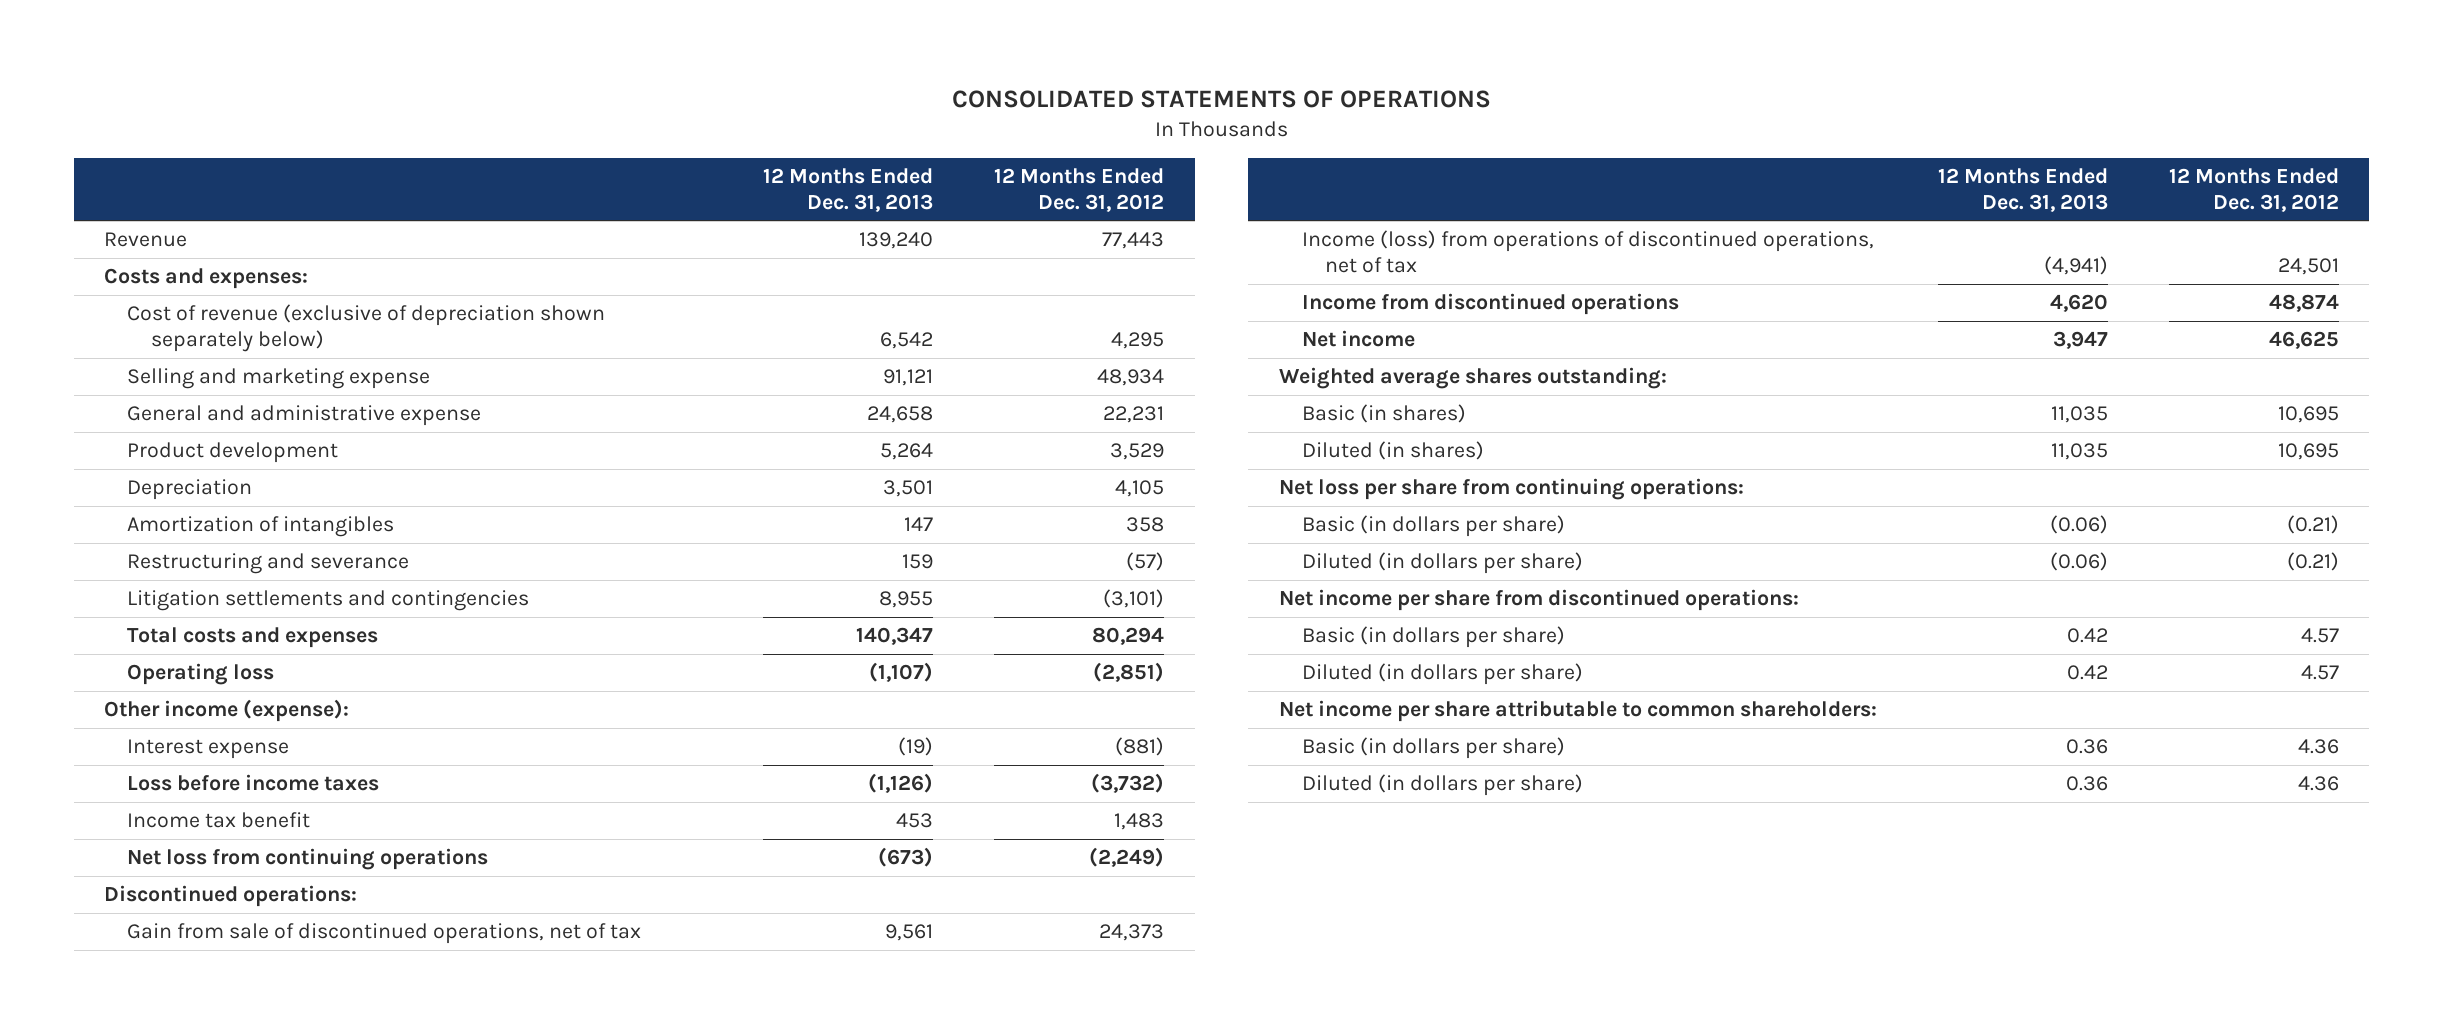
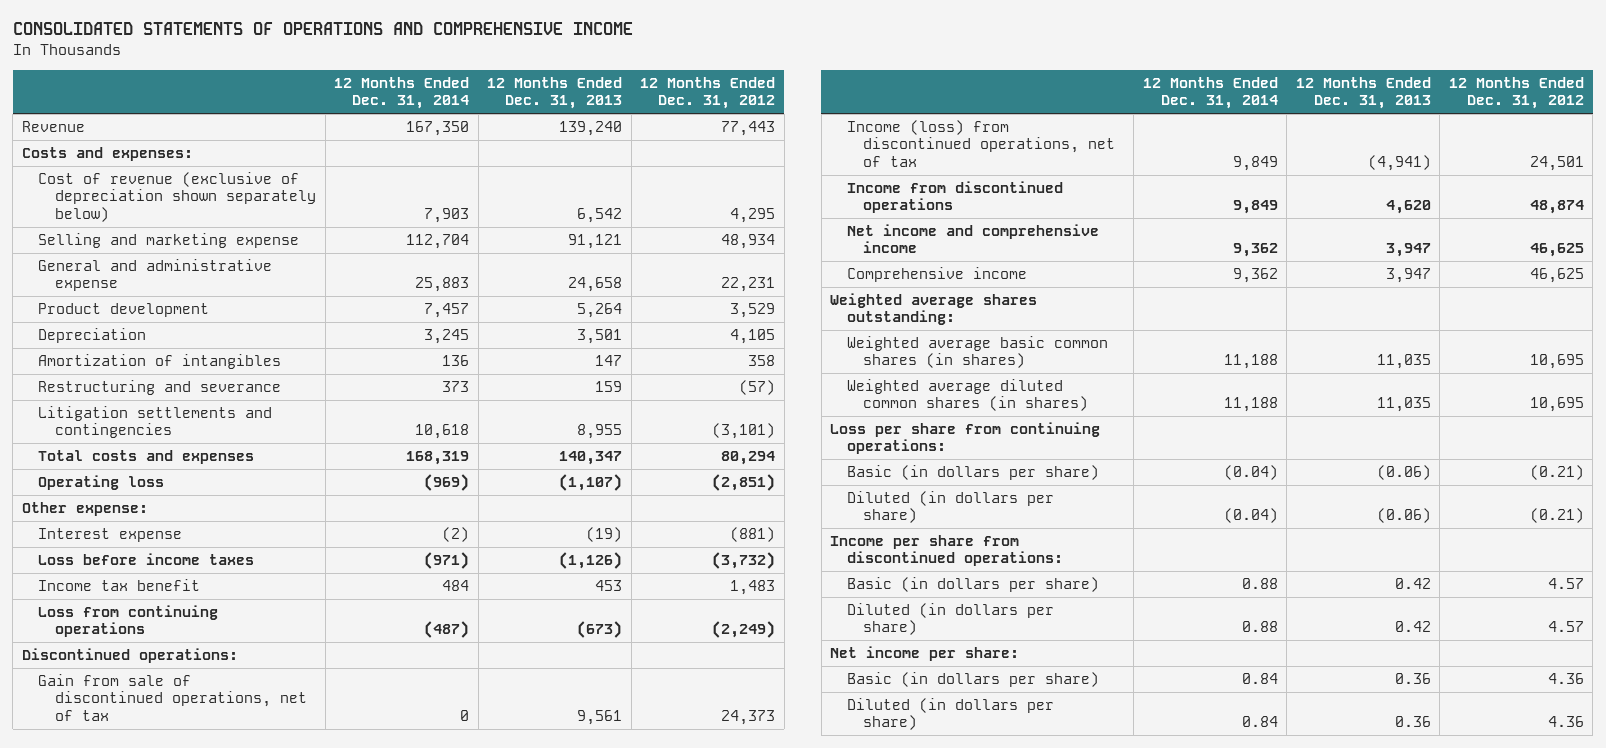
[951,90,1491,109] CONSOLIDATED STATEMENTS OF OPERATIONS -> [12,22,633,36] CONSOLIDATED STATEMENTS OF OPERATIONS AND COMPREHENSIVE INCOME
none -> [334,77,470,110] 12 Months Ended Dec. 31, 2014
[104,699,350,723] Other income (expense): -> [21,502,148,517] Other expense:
[127,848,489,871] Net loss from continuing operations -> [38,605,219,638] Loss from continuing operations
[1302,230,1875,273] Income (loss) from operations of discontinued operations, net of tax -> [846,120,1116,167] Income (loss) from discontinued operations, net of tax
[1302,330,1416,348] Net income -> [846,224,1099,254] Net income and comprehensive income
none -> [846,267,1027,283] Comprehensive income
[1302,404,1467,424] Basic (in shares) -> [846,336,1108,369] Weighted average basic common shares (in shares)
[1302,441,1485,461] Diluted (in shares) -> [846,379,1089,412] Weighted average diluted common shares (in shares)
[1278,478,1744,501] Net loss per share from continuing operations: -> [830,422,1101,455] Loss per share from continuing operations:
[1278,589,1799,612] Net income per share from discontinued operations: -> [830,535,1063,567] Income per share from discontinued operations:
[1278,700,1877,723] Net income per share attributable to common shareholders: -> [830,646,1020,662] Net income per share:

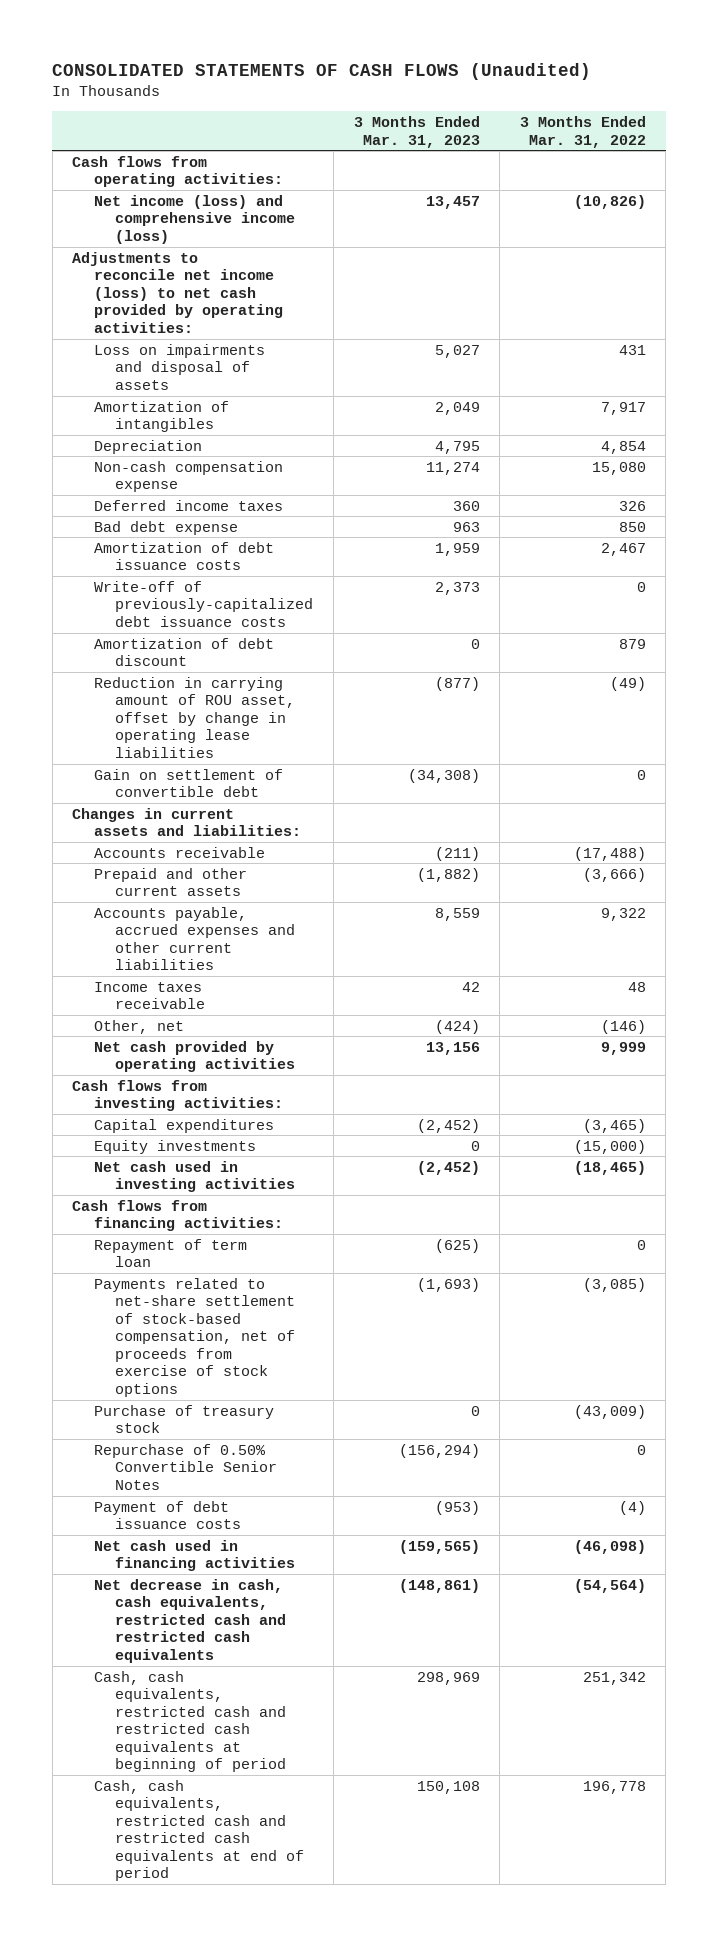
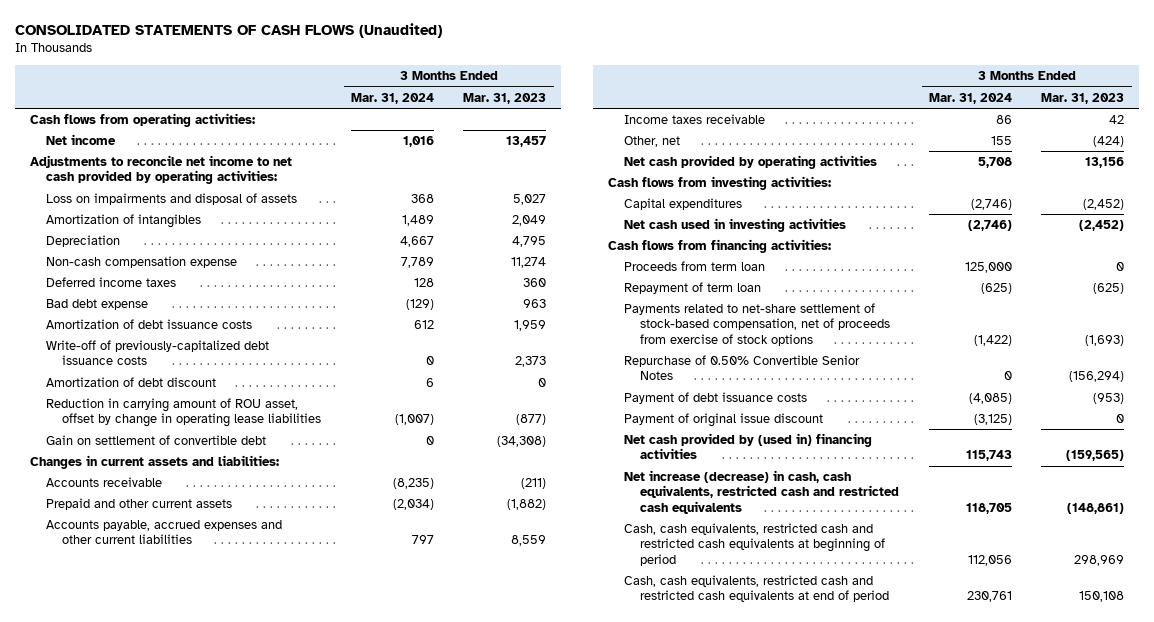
[519,116,646,148] 3 Months Ended Mar. 31, 2022 -> none
none -> [350,92,434,104] Mar. 31, 2024
[93,194,296,244] Net income (loss) and comprehensive income (loss) -> [46,134,117,146] Net income
[72,251,283,333] Adjustments to reconcile net income (loss) to net cash provided by operating activities: -> [30,155,293,185] Adjustments to reconcile net income to net cash provided by operating activities:
[93,1139,256,1154] Equity investments -> none
none -> [624,261,766,272] Proceeds from term loan
[93,1404,274,1434] Purchase of treasury stock -> none
none -> [624,413,824,428] Payment of original issue discount
[93,1539,296,1572] Net cash used in financing activities -> [624,433,873,460] Net cash provided by (used in) financing activities
[93,1578,287,1663] Net decrease in cash, cash equivalents, restricted cash and restricted cash equivalents -> [624,470,900,514] Net increase (decrease) in cash, cash equivalents, restricted cash and restricted cash equivalents

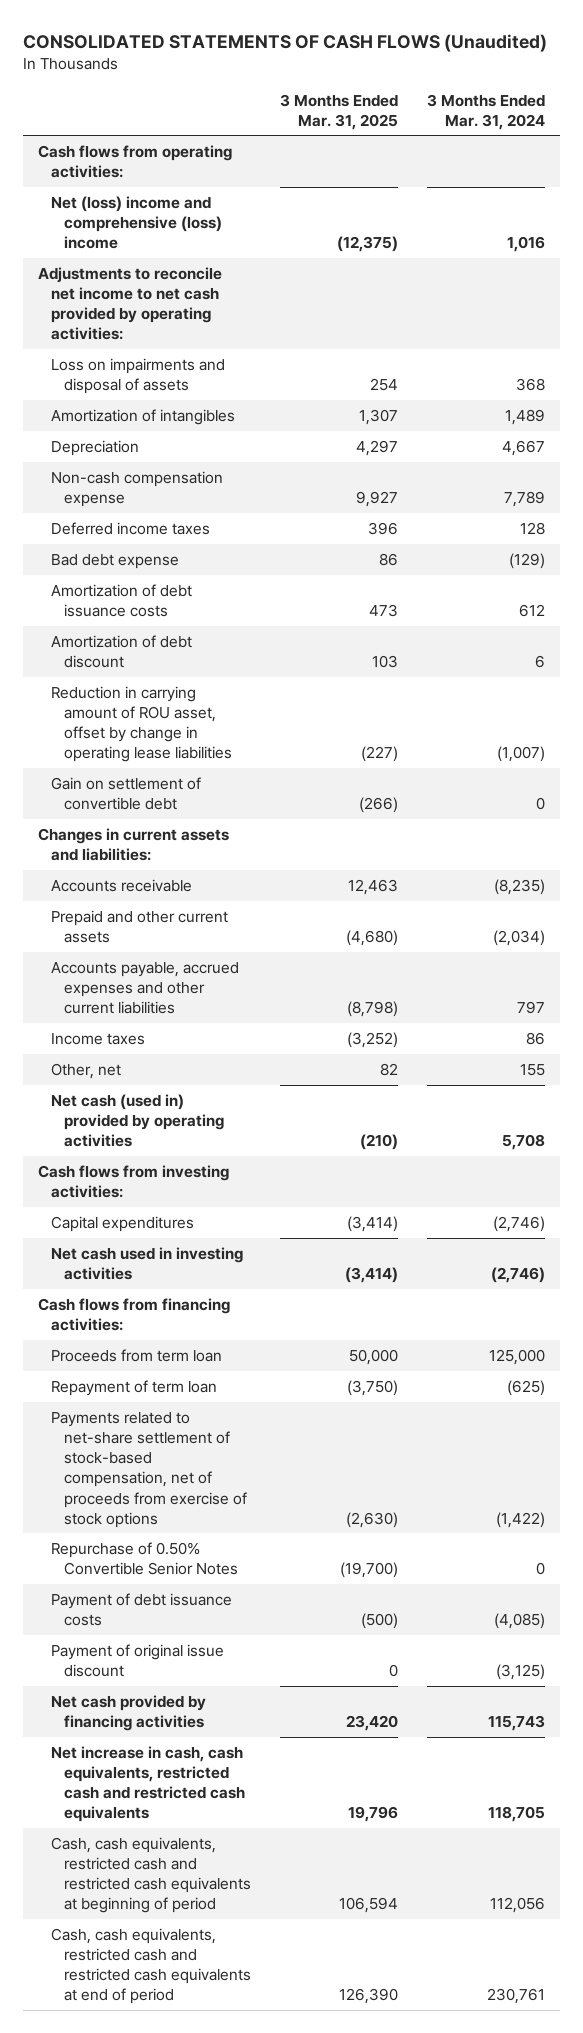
[463,92,547,104] Mar. 31, 2023 -> none
none -> [280,93,399,130] 3 Months Ended Mar. 31, 2025
[46,134,117,146] Net income -> [50,195,223,250] Net (loss) income and comprehensive (loss) income
[46,340,270,366] Write-off of previously-capitalized debt issuance costs -> none
[624,114,766,125] Income taxes receivable -> [50,1032,145,1045] Income taxes
[624,155,878,170] Net cash provided by operating activities -> [50,1093,225,1148] Net cash (used in) provided by operating activities
[624,433,873,460] Net cash provided by (used in) financing activities -> [50,1694,206,1732] Net cash provided by financing activities
[624,470,900,514] Net increase (decrease) in cash, cash equivalents, restricted cash and restricted cash equivalents -> [50,1745,246,1823] Net increase in cash, cash equivalents, restricted cash and restricted cash equivalents

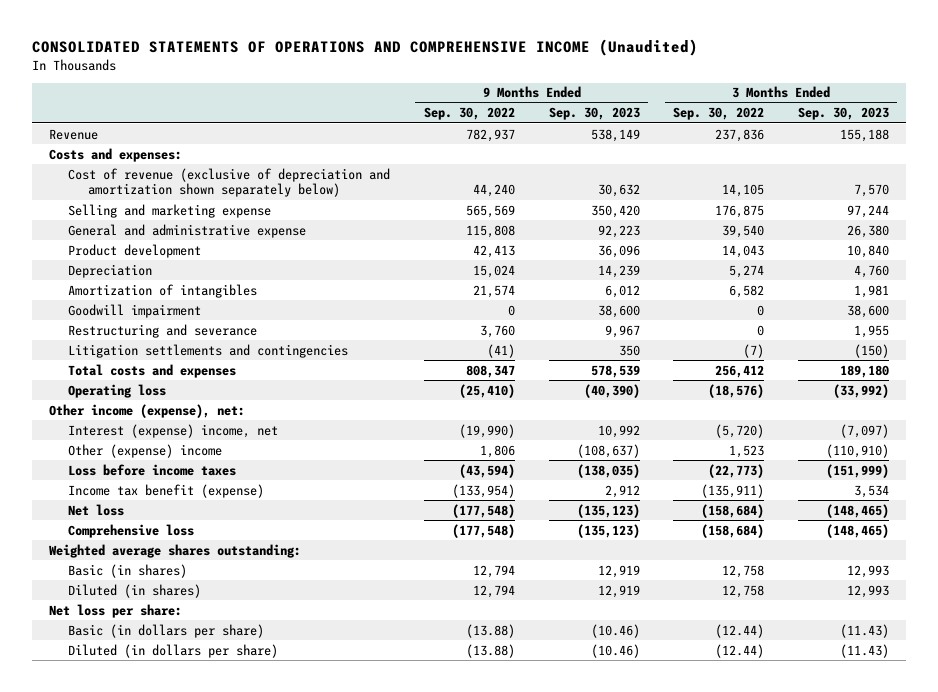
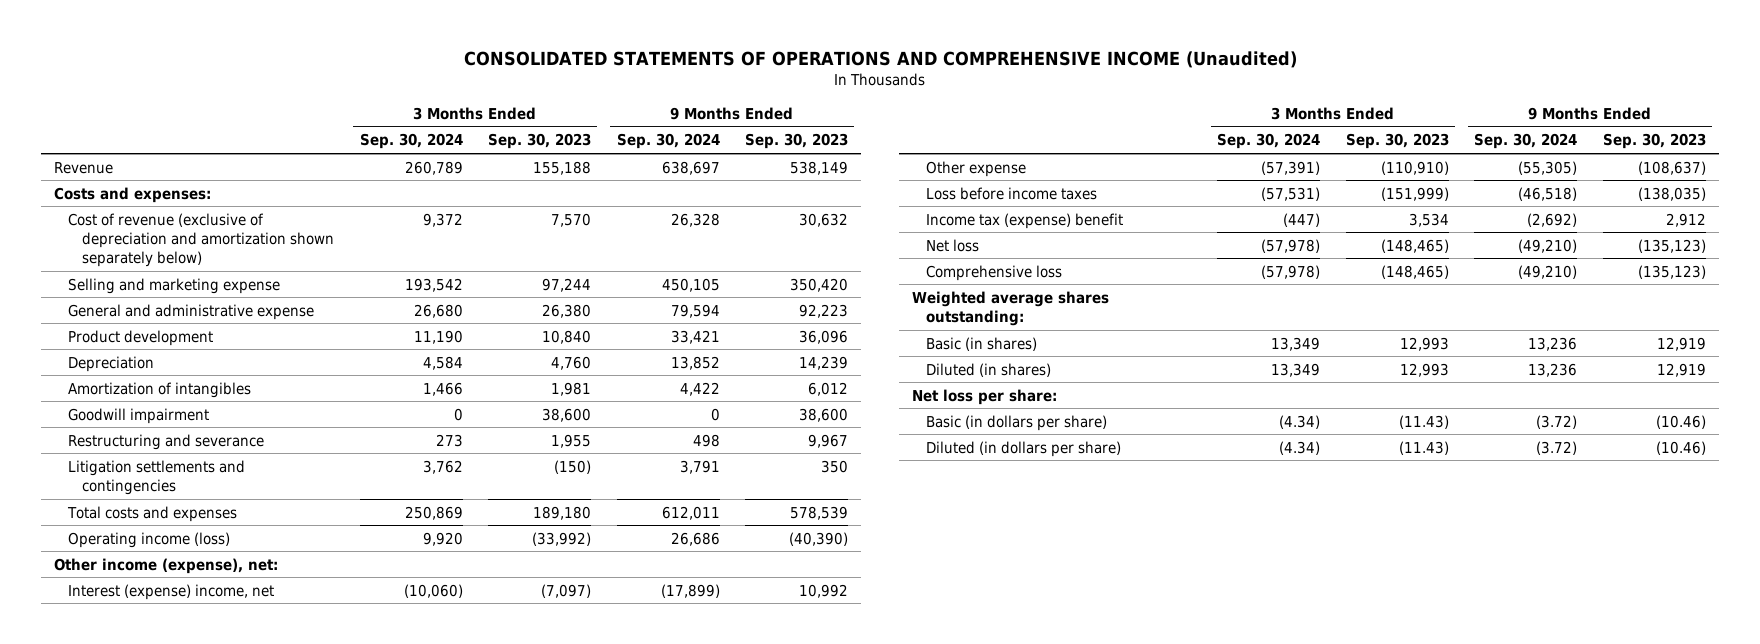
[423,107,515,121] Sep. 30, 2022 -> none
[673,107,765,121] Sep. 30, 2022 -> none
none -> [359,133,463,150] Sep. 30, 2024
none -> [616,133,720,150] Sep. 30, 2024
[68,383,167,398] Operating loss -> [67,531,230,548] Operating income (loss)
[68,443,223,458] Other (expense) income -> [925,160,1026,177] Other expense
[68,483,265,498] Income tax benefit (expense) -> [925,212,1123,229] Income tax (expense) benefit

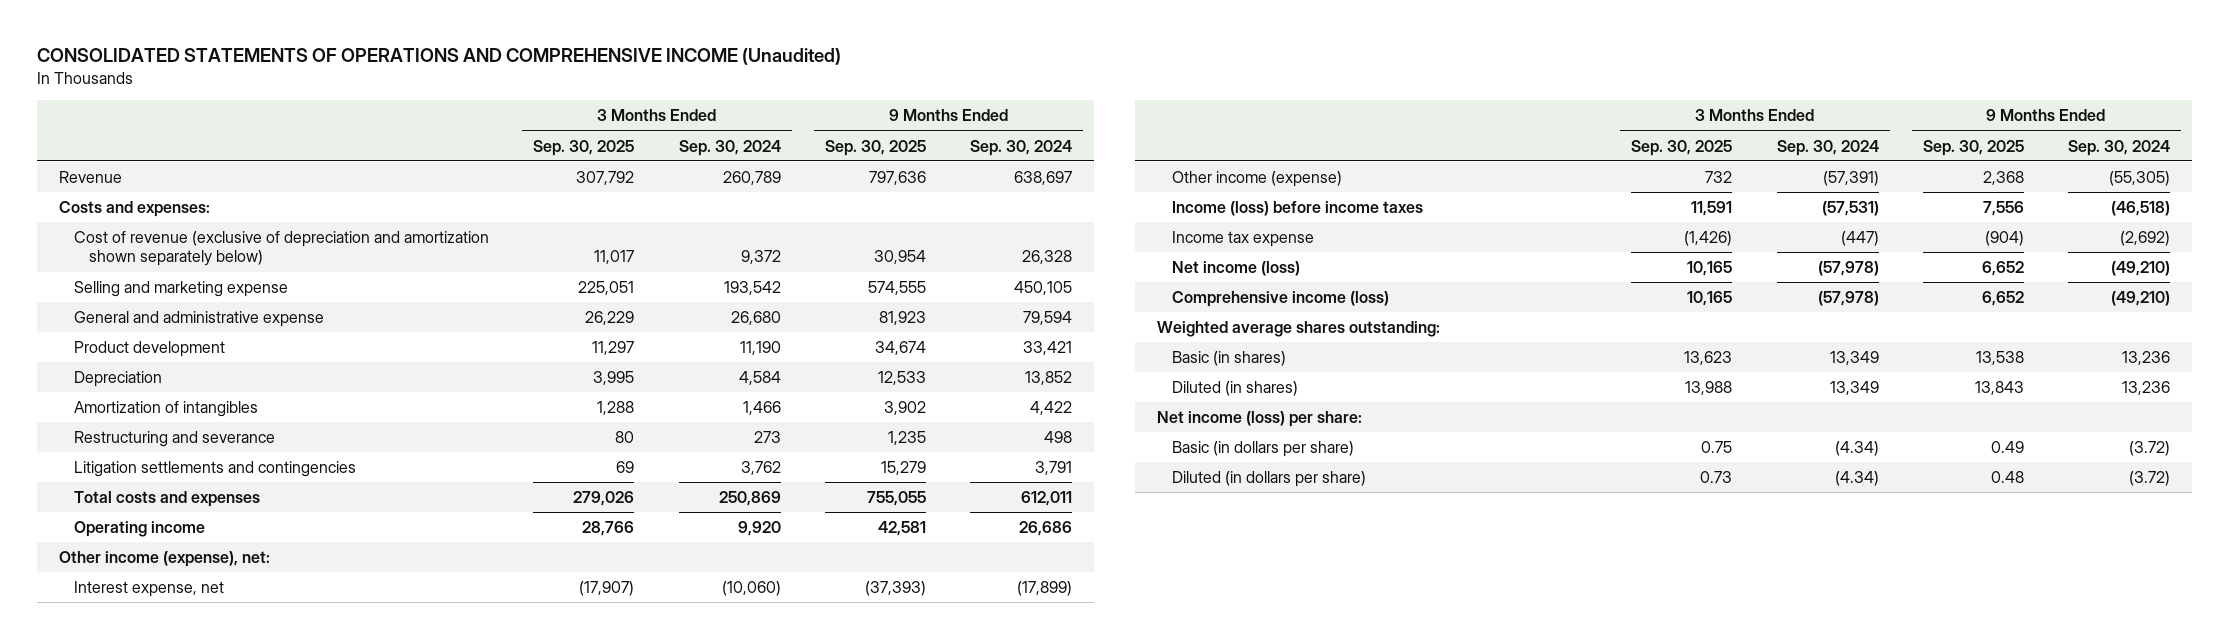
[488,133,592,150] Sep. 30, 2023 -> none
[745,133,849,150] Sep. 30, 2023 -> none
none -> [533,139,635,156] Sep. 30, 2025
none -> [824,139,926,156] Sep. 30, 2025
[67,407,209,424] Goodwill impairment -> none
[67,531,230,548] Operating income (loss) -> [74,521,206,538] Operating income
[67,583,274,600] Interest (expense) income, net -> [74,581,225,598] Interest expense, net
[925,160,1026,177] Other expense -> [1171,171,1342,188] Other income (expense)
[925,186,1097,200] Loss before income taxes -> [1171,201,1423,217] Income (loss) before income taxes
[925,212,1123,229] Income tax (expense) benefit -> [1171,231,1314,248] Income tax expense
[925,238,979,252] Net loss -> [1171,261,1300,277] Net income (loss)
[925,264,1062,281] Comprehensive loss -> [1171,291,1389,308] Comprehensive income (loss)
[911,388,1057,405] Net loss per share: -> [1157,411,1363,428] Net income (loss) per share:

